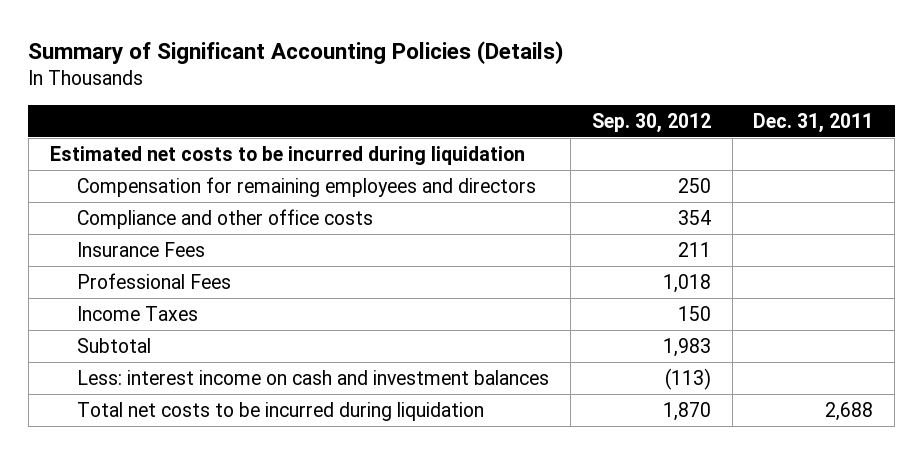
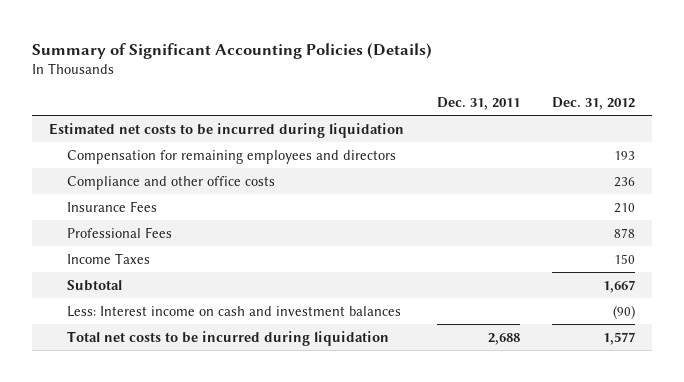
[591,112,711,133] Sep. 30, 2012 -> none
none -> [552,96,636,110] Dec. 31, 2012
[76,369,549,385] Less: interest income on cash and investment balances -> [66,305,401,317] Less: Interest income on cash and investment balances

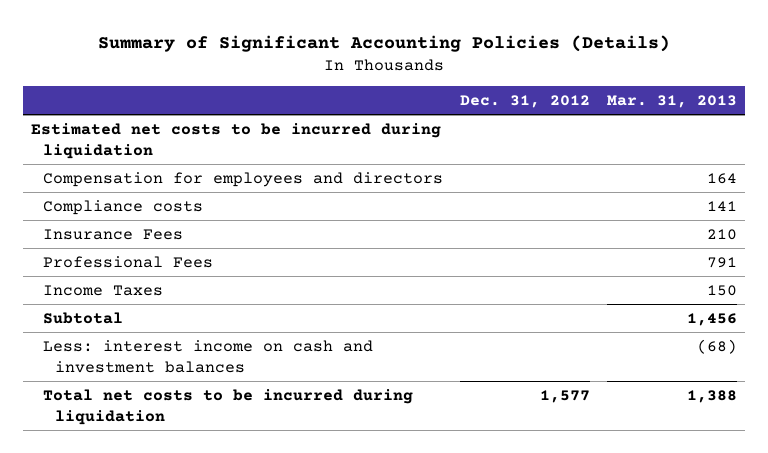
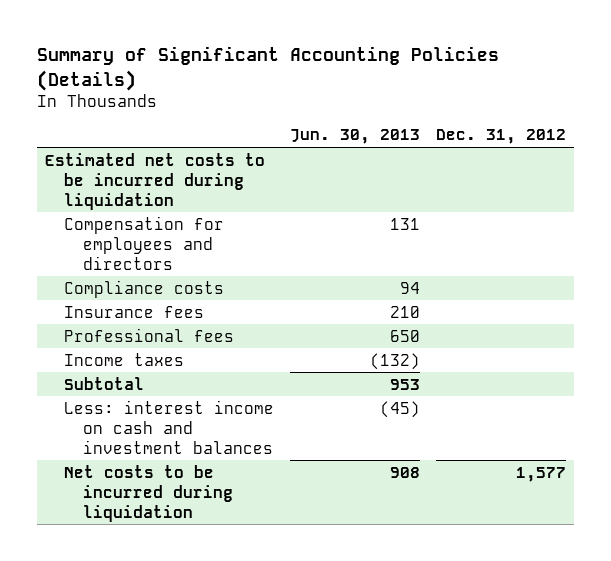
[606,95,737,109] Mar. 31, 2013 -> none
none -> [290,129,421,145] Jun. 30, 2013
[43,228,184,240] Insurance Fees -> [63,305,204,318] Insurance fees
[43,255,214,268] Professional Fees -> [63,327,234,342] Professional fees
[43,284,164,296] Income Taxes -> [63,352,184,366] Income taxes
[43,388,414,425] Total net costs to be incurred during liquidation -> [63,464,234,522] Net costs to be incurred during liquidation

